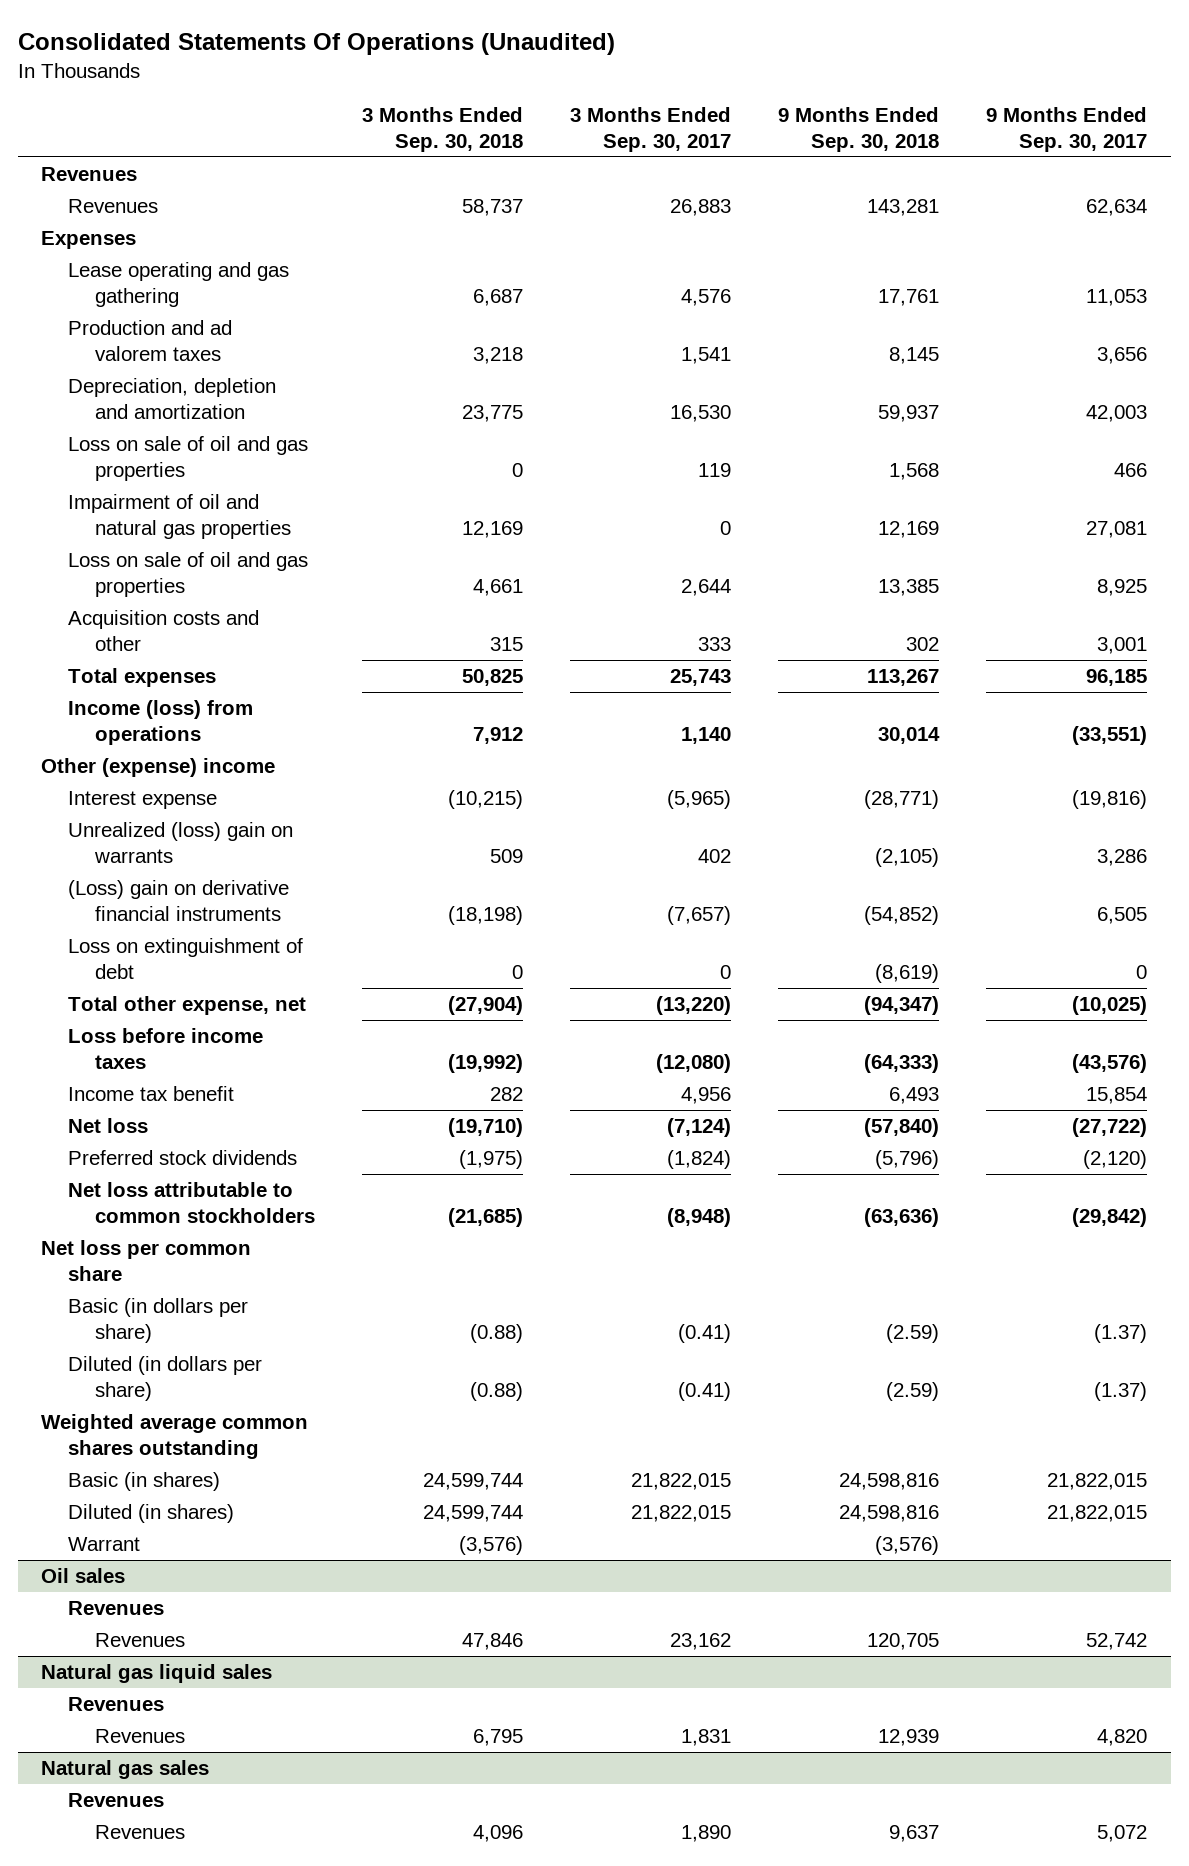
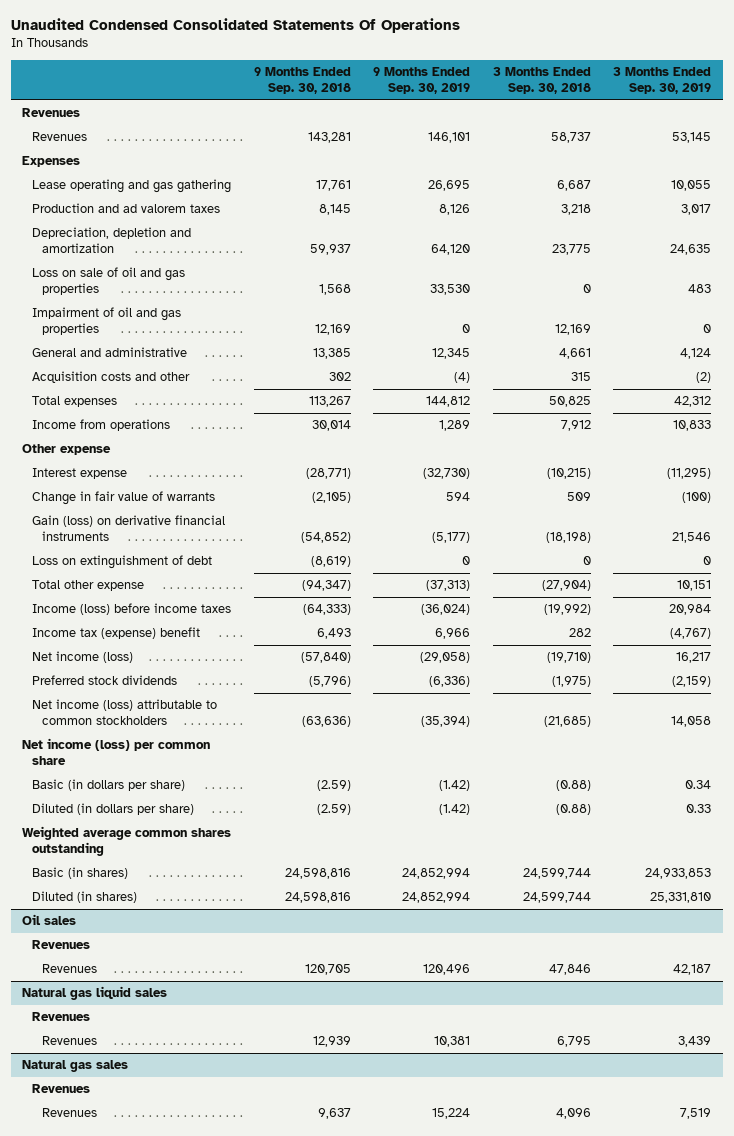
[17,32,615,55] Consolidated Statements Of Operations (Unaudited) -> [11,18,461,34] Unaudited Condensed Consolidated Statements Of Operations
[570,106,732,152] 3 Months Ended Sep. 30, 2017 -> none
[986,106,1148,152] 9 Months Ended Sep. 30, 2017 -> none
none -> [373,67,471,95] 9 Months Ended Sep. 30, 2019
none -> [613,67,712,95] 3 Months Ended Sep. 30, 2019
[68,494,292,540] Impairment of oil and natural gas properties -> [32,307,182,336] Impairment of oil and gas properties
[68,552,309,598] Loss on sale of oil and gas properties -> [32,347,188,358] General and administrative
[68,700,254,746] Income (loss) from operations -> [32,419,171,432] Income from operations
[41,758,276,778] Other (expense) income -> [22,444,112,456] Other expense
[68,822,294,864] Unrealized (loss) gain on warrants -> [32,491,216,506] Change in fair value of warrants
[68,880,290,922] (Loss) gain on derivative financial instruments -> [32,515,226,542] Gain (loss) on derivative financial instruments
[68,996,307,1016] Total other expense, net -> [32,580,145,592] Total other expense
[68,1028,264,1070] Loss before income taxes -> [32,603,232,616] Income (loss) before income taxes
[68,1086,235,1102] Income tax benefit -> [32,627,201,640] Income tax (expense) benefit
[68,1118,149,1134] Net loss -> [32,651,134,664] Net income (loss)
[68,1182,316,1224] Net loss attributable to common stockholders -> [32,699,218,726] Net income (loss) attributable to common stockholders
[41,1240,252,1282] Net loss per common share -> [22,738,211,766] Net income (loss) per common share
[68,1537,141,1552] Warrant -> none

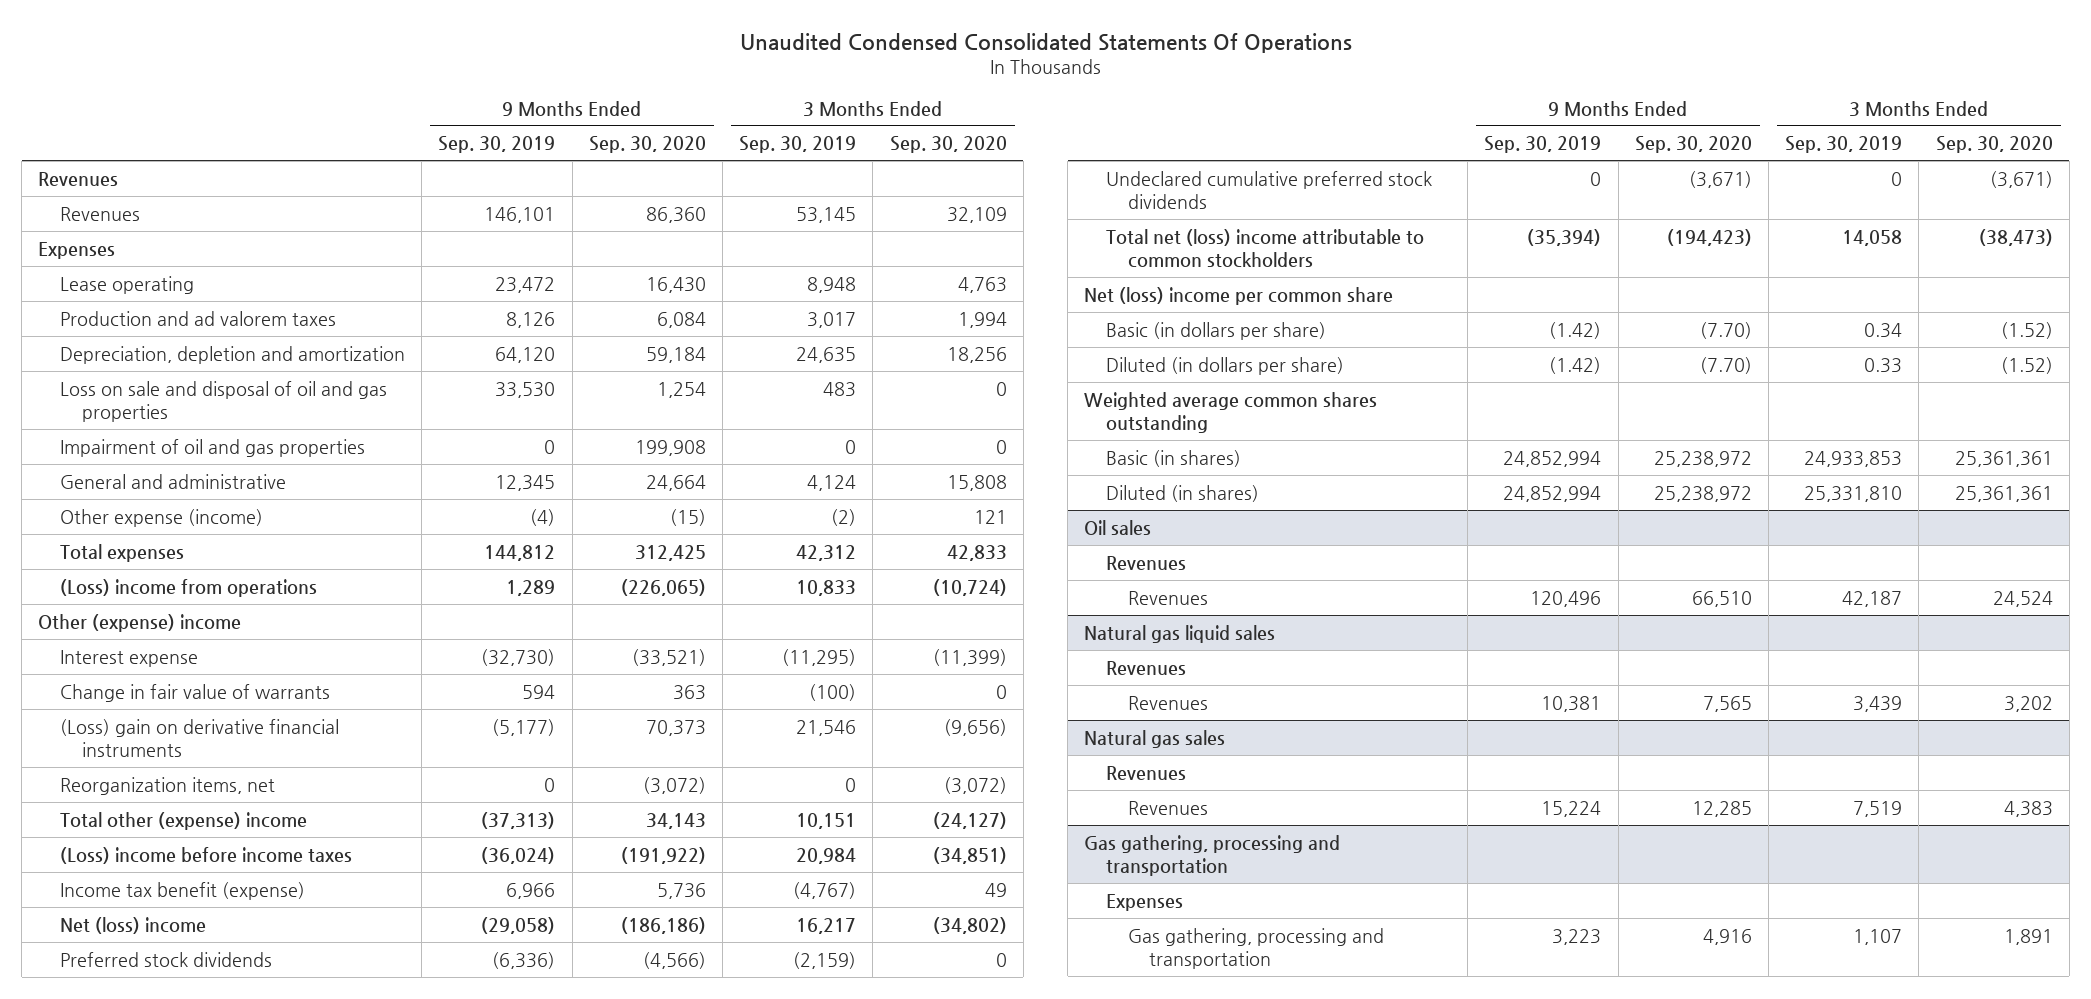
[253,67,351,95] 9 Months Ended Sep. 30, 2018 -> none
[492,67,591,95] 3 Months Ended Sep. 30, 2018 -> none
none -> [588,136,706,154] Sep. 30, 2020
none -> [889,136,1007,154] Sep. 30, 2020
[32,179,232,194] Lease operating and gas gathering -> [60,275,195,294] Lease operating
[428,180,471,192] 26,695 -> [495,276,556,293] 23,472
[671,180,712,192] 10,055 -> [807,276,857,293] 8,948
[32,267,186,296] Loss on sale of oil and gas properties -> [60,380,388,422] Loss on sale and disposal of oil and gas properties
[32,371,191,384] Acquisition costs and other -> [60,508,264,527] Other expense (income)
[32,419,171,432] Income from operations -> [60,578,318,597] (Loss) income from operations
[22,444,112,456] Other expense -> [38,613,242,632] Other (expense) income
[32,555,213,570] Loss on extinguishment of debt -> none
[32,515,226,542] Gain (loss) on derivative financial instruments -> [60,718,340,757] (Loss) gain on derivative financial instruments
none -> [60,776,276,795] Reorganization items, net
[32,580,145,592] Total other expense -> [60,811,308,830] Total other (expense) income
[32,603,232,616] Income (loss) before income taxes -> [60,846,353,864] (Loss) income before income taxes
[32,627,201,640] Income tax (expense) benefit -> [60,881,306,900] Income tax benefit (expense)
[32,651,134,664] Net income (loss) -> [60,916,207,934] Net (loss) income
none -> [1106,170,1433,209] Undeclared cumulative preferred stock dividends
[32,699,218,726] Net income (loss) attributable to common stockholders -> [1106,228,1425,268] Total net (loss) income attributable to common stockholders
[22,738,211,766] Net income (loss) per common share -> [1084,286,1394,305] Net (loss) income per common share
none -> [1084,834,1341,876] Gas gathering, processing and transportation
none -> [1106,893,1184,911] Expenses
none -> [1127,927,1384,969] Gas gathering, processing and transportation

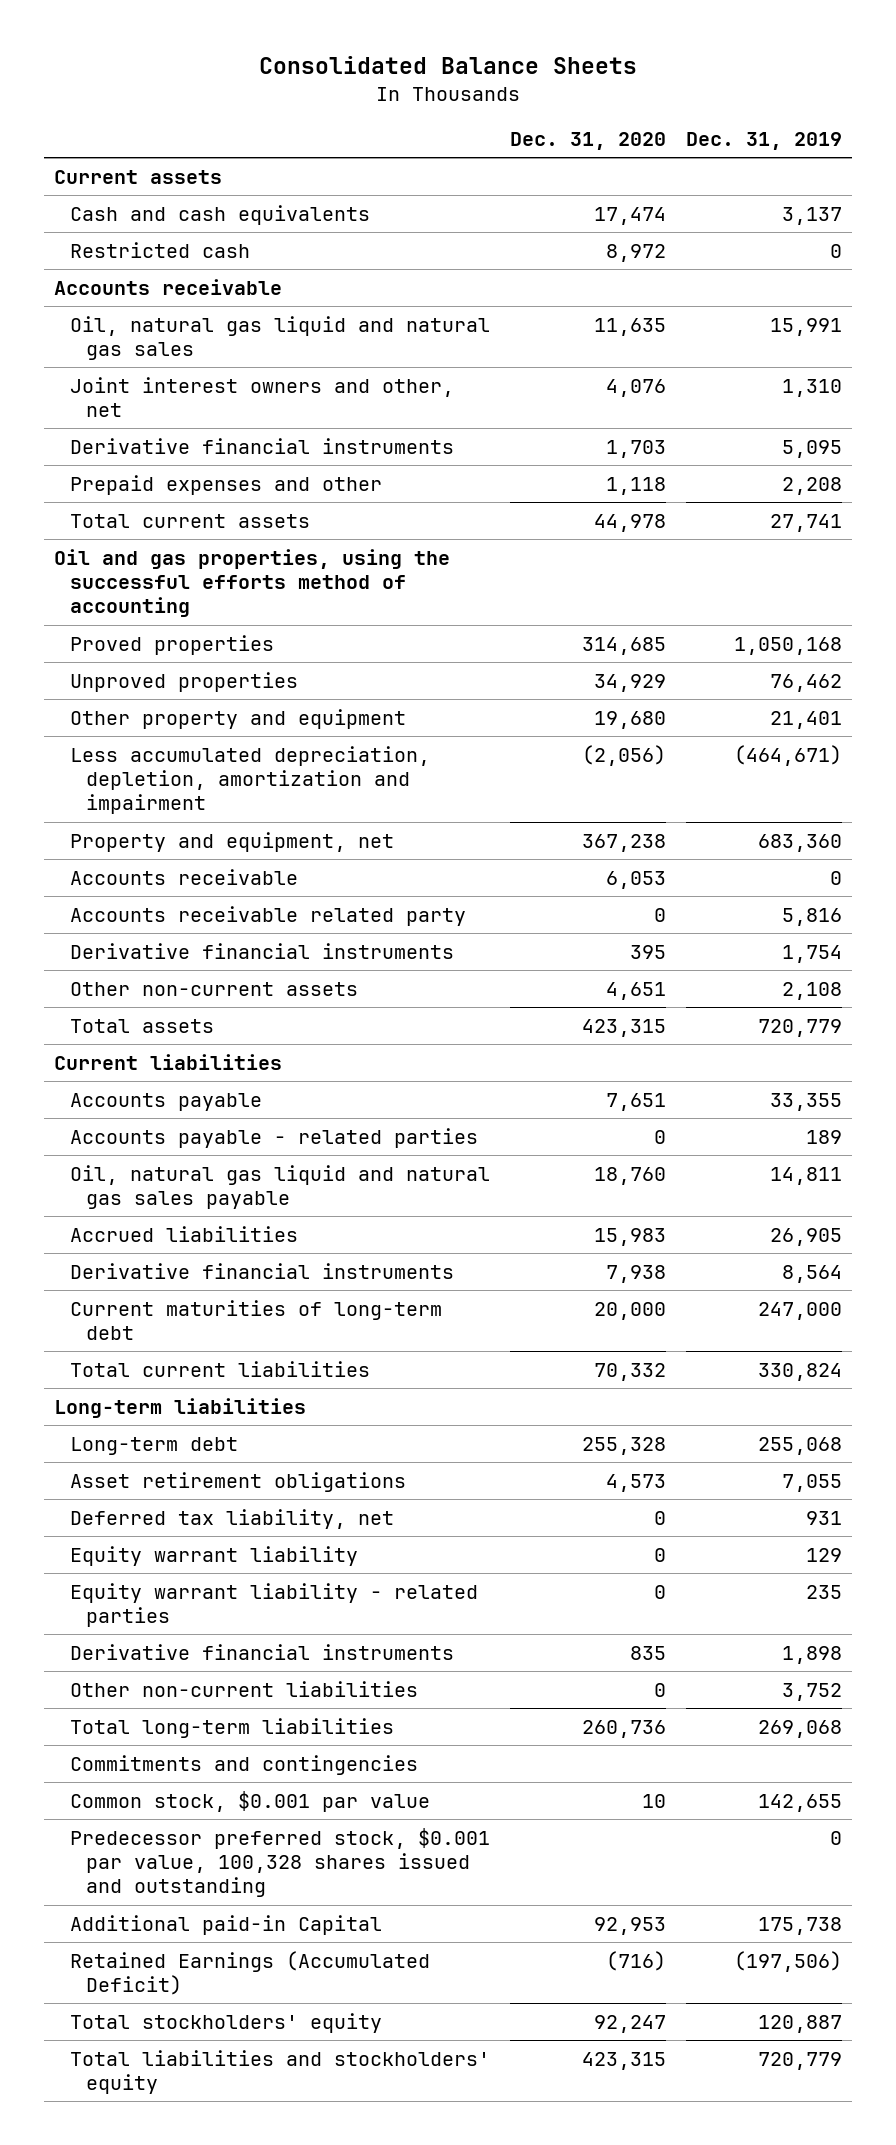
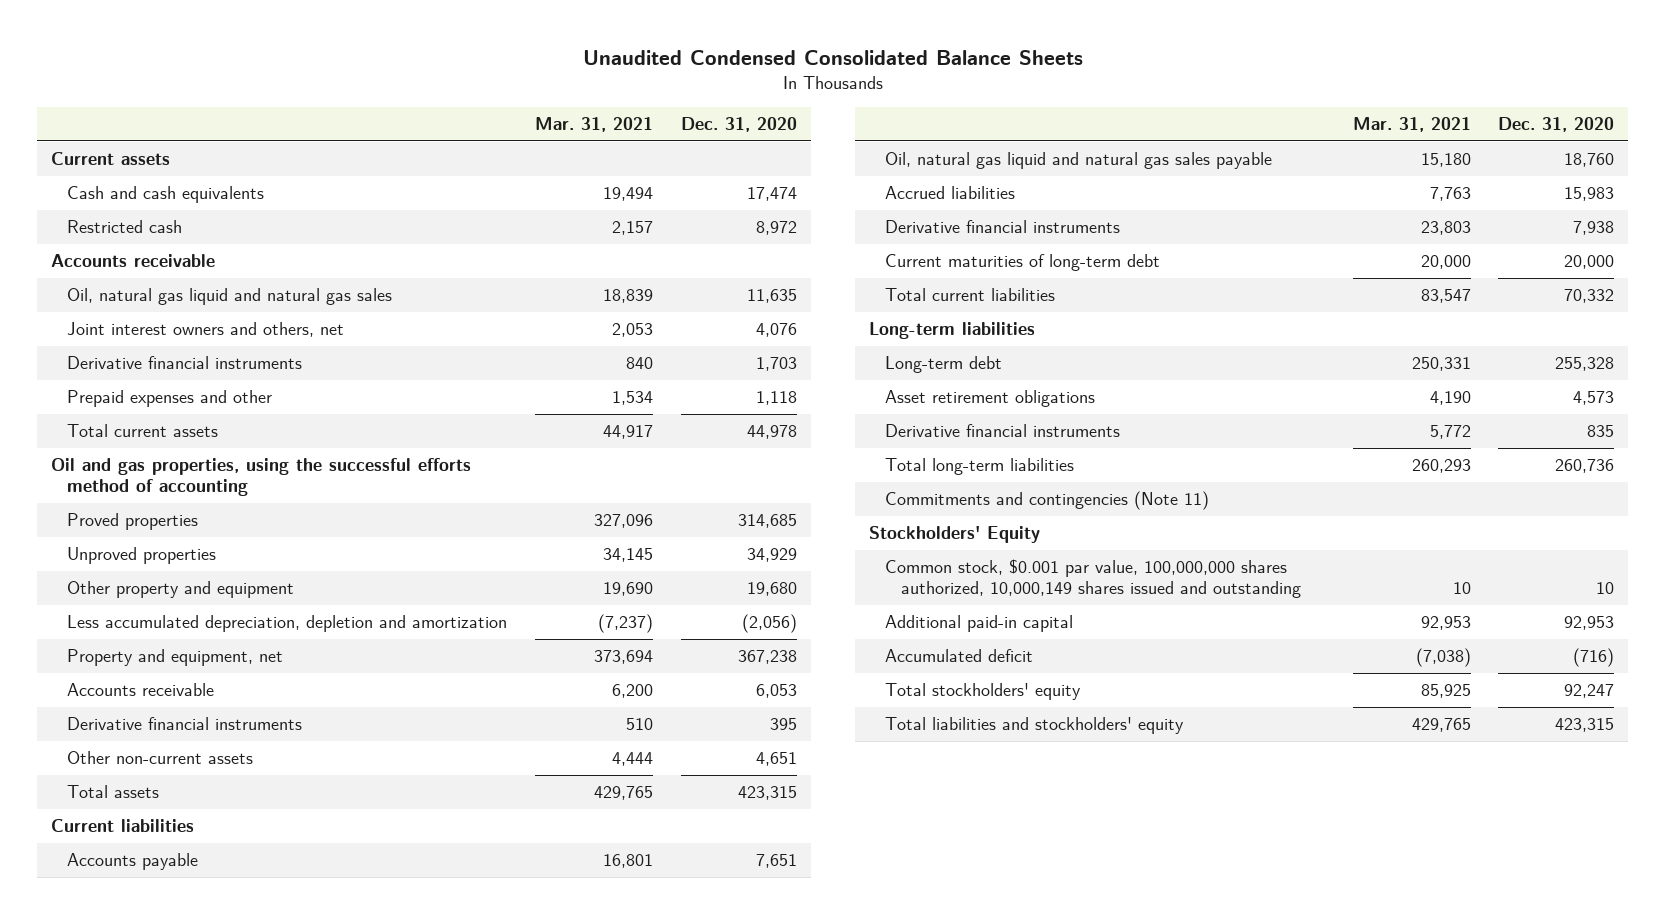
[259,56,638,75] Consolidated Balance Sheets -> [582,50,1083,66] Unaudited Condensed Consolidated Balance Sheets
[686,131,843,150] Dec. 31, 2019 -> none
none -> [535,116,654,132] Mar. 31, 2021
[69,376,454,417] Joint interest owners and other, net -> [67,322,345,338] Joint interest owners and others, net
[69,745,430,815] Less accumulated depreciation, depletion, amortization and impairment -> [67,615,508,633] Less accumulated depreciation, depletion and amortization
[69,905,466,926] Accounts receivable related party -> none
[69,1127,478,1148] Accounts payable - related parties -> none
[69,1508,394,1529] Deferred tax liability, net -> none
[69,1545,358,1566] Equity warrant liability -> none
[69,1582,478,1627] Equity warrant liability - related parties -> none
[69,1680,418,1697] Other non-current liabilities -> none
[69,1827,490,1898] Predecessor preferred stock, $0.001 par value, 100,328 shares issued and outstanding -> none
[69,1754,418,1775] Commitments and contingencies -> [884,491,1209,511] Commitments and contingencies (Note 11)
none -> [868,526,1040,544] Stockholders' Equity
[69,1790,430,1812] Common stock, $0.001 par value -> [884,559,1302,599] Common stock, $0.001 par value, 100,000,000 shares authorized, 10,000,149 shares issued and outstanding
[69,1914,382,1935] Additional paid-in Capital -> [884,615,1073,633] Additional paid-in capital
[69,1950,430,1995] Retained Earnings (Accumulated Deficit) -> [884,649,1033,663] Accumulated deficit

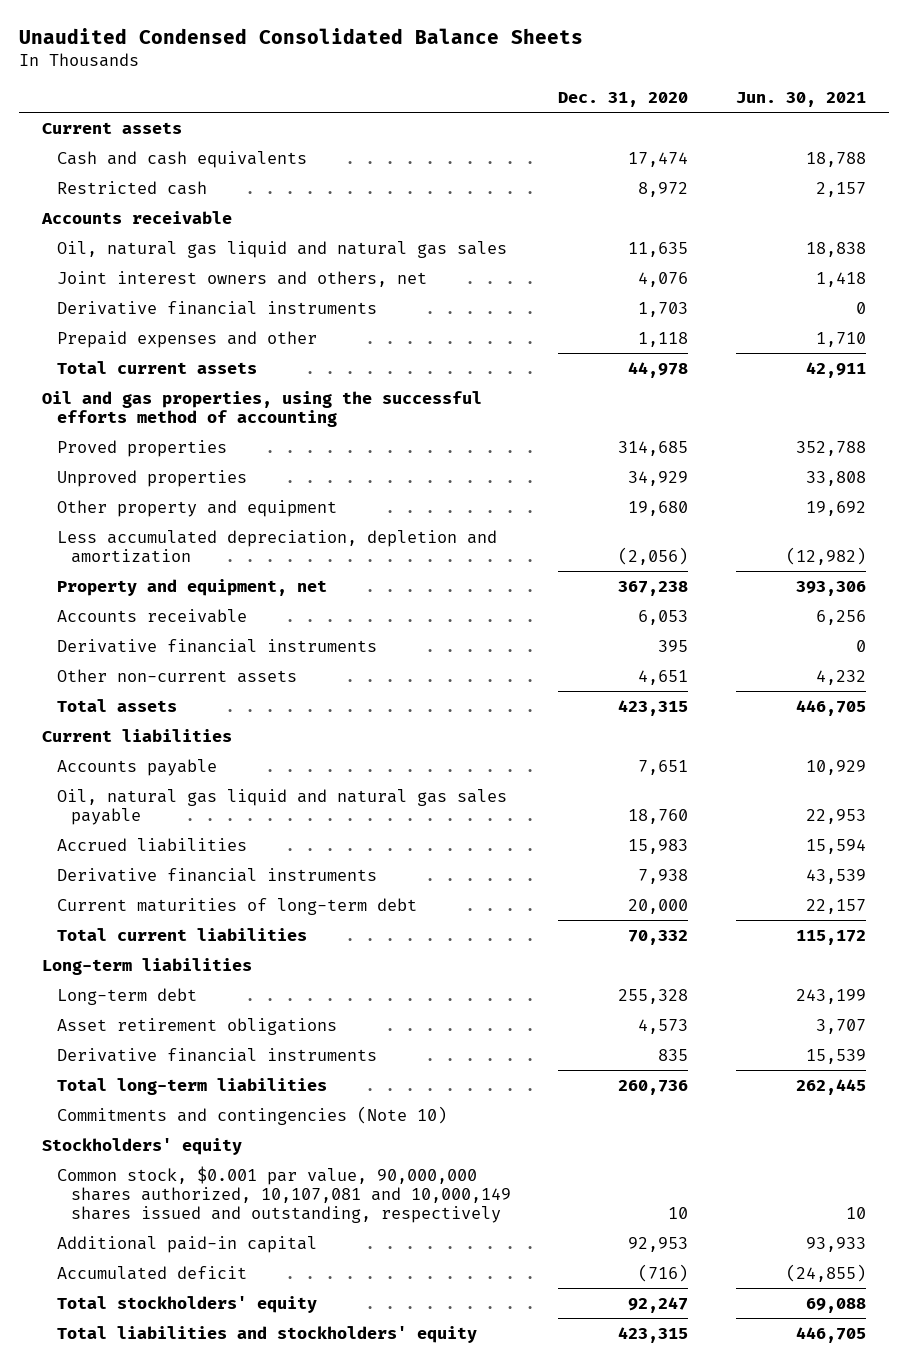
[535,116,654,132] Mar. 31, 2021 -> none
none -> [735,92,866,108] Jun. 30, 2021
[884,491,1209,511] Commitments and contingencies (Note 11) -> [56,1105,447,1125] Commitments and contingencies (Note 10)
[868,526,1040,544] Stockholders' Equity -> [42,1137,243,1155] Stockholders' equity
[884,559,1302,599] Common stock, $0.001 par value, 100,000,000 shares authorized, 10,000,149 shares issued and outstanding -> [56,1165,512,1223] Common stock, $0.001 par value, 90,000,000 shares authorized, 10,107,081 and 10,000,149 shares issued and outstanding, respectively

